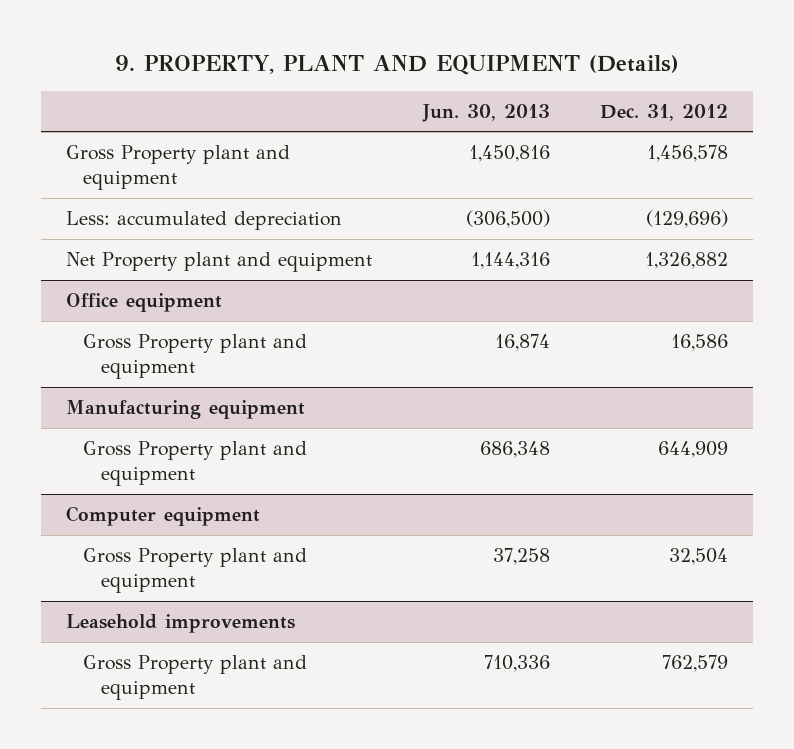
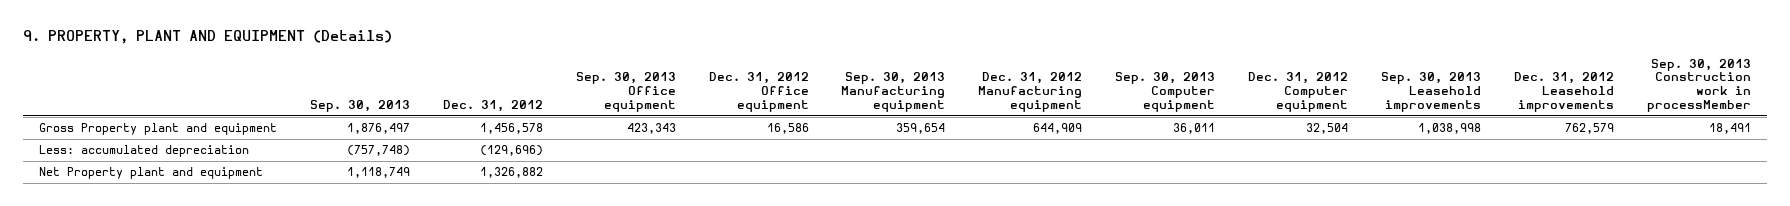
[421,103,550,122] Jun. 30, 2013 -> none
none -> [309,100,410,113] Sep. 30, 2013
none -> [575,72,676,113] Sep. 30, 2013 Office equipment
none -> [708,72,809,113] Dec. 31, 2012 Office equipment
none -> [841,72,946,113] Sep. 30, 2013 Manufacturing equipment
none -> [978,72,1083,113] Dec. 31, 2012 Manufacturing equipment
none -> [1115,72,1216,113] Sep. 30, 2013 Computer equipment
none -> [1247,72,1348,113] Dec. 31, 2012 Computer equipment
none -> [1380,72,1481,113] Sep. 30, 2013 Leasehold improvements
none -> [1513,72,1614,113] Dec. 31, 2012 Leasehold improvements
none -> [1646,58,1751,113] Sep. 30, 2013 Construction work in processMember
[66,293,223,313] Office equipment -> none
[83,334,308,380] Gross Property plant and equipment -> none
[66,400,306,420] Manufacturing equipment -> none
[83,441,308,487] Gross Property plant and equipment -> none
[66,506,261,527] Computer equipment -> none
[83,548,308,594] Gross Property plant and equipment -> none
[66,614,296,634] Leasehold improvements -> none
[83,655,308,701] Gross Property plant and equipment -> none

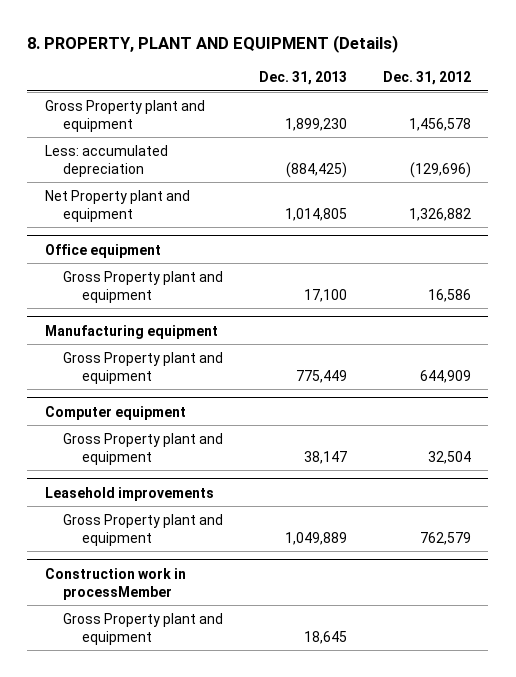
[22,29,392,44] 9. PROPERTY, PLANT AND EQUIPMENT (Details) -> [27,35,399,54] 8. PROPERTY, PLANT AND EQUIPMENT (Details)
[309,100,410,113] Sep. 30, 2013 -> none
[575,72,676,113] Sep. 30, 2013 Office equipment -> none
[708,72,809,113] Dec. 31, 2012 Office equipment -> none
[841,72,946,113] Sep. 30, 2013 Manufacturing equipment -> none
[978,72,1083,113] Dec. 31, 2012 Manufacturing equipment -> none
[1115,72,1216,113] Sep. 30, 2013 Computer equipment -> none
[1247,72,1348,113] Dec. 31, 2012 Computer equipment -> none
[1380,72,1481,113] Sep. 30, 2013 Leasehold improvements -> none
[1513,72,1614,113] Dec. 31, 2012 Leasehold improvements -> none
[1646,58,1751,113] Sep. 30, 2013 Construction work in processMember -> none
none -> [259,71,348,86] Dec. 31, 2013
none -> [45,243,162,258] Office equipment
none -> [63,270,224,303] Gross Property plant and equipment
none -> [45,324,219,339] Manufacturing equipment
none -> [63,351,224,384] Gross Property plant and equipment
none -> [45,405,187,420] Computer equipment
none -> [63,432,224,465] Gross Property plant and equipment
none -> [45,486,215,501] Leasehold improvements
none -> [63,513,224,546] Gross Property plant and equipment
none -> [45,567,187,600] Construction work in processMember
none -> [63,612,224,645] Gross Property plant and equipment

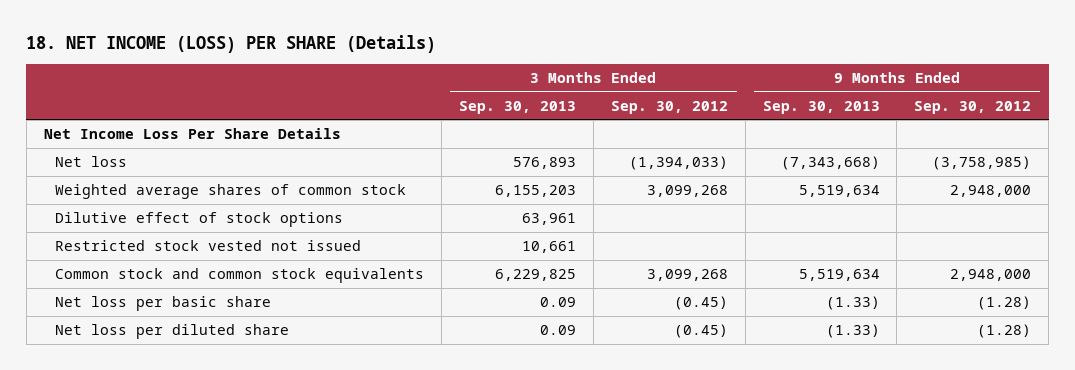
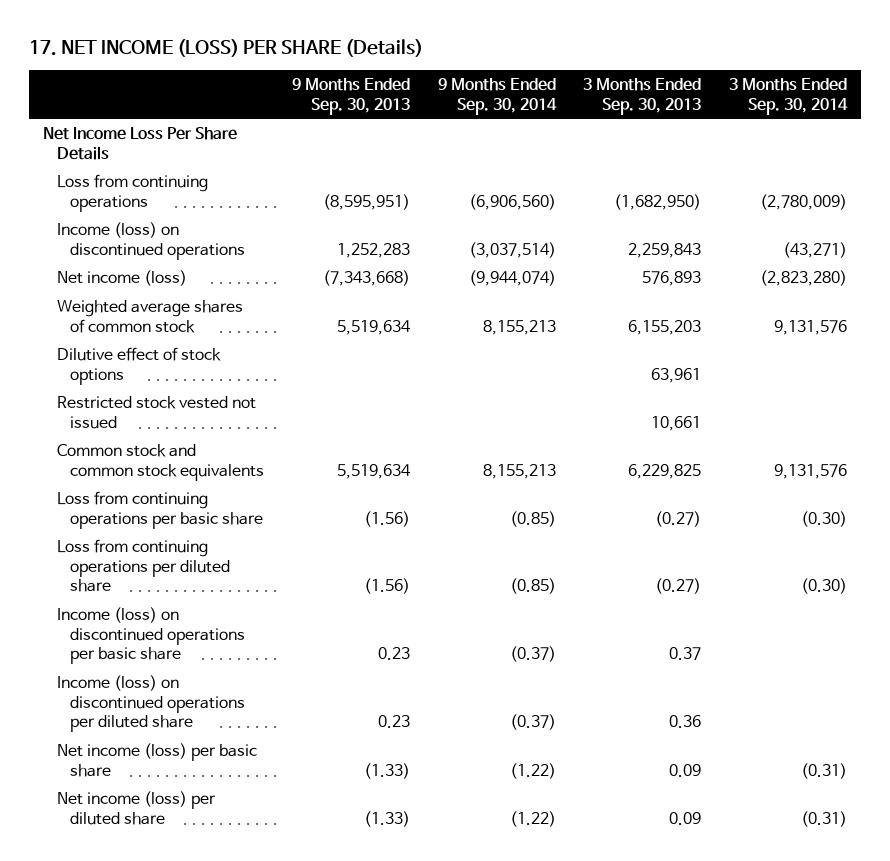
[26,34,437,53] 18. NET INCOME (LOSS) PER SHARE (Details) -> [29,38,424,57] 17. NET INCOME (LOSS) PER SHARE (Details)
[610,100,728,114] Sep. 30, 2012 -> none
[914,100,1032,114] Sep. 30, 2012 -> none
none -> [437,77,557,115] 9 Months Ended Sep. 30, 2014
none -> [728,77,848,115] 3 Months Ended Sep. 30, 2014
none -> [56,174,208,212] Loss from continuing operations
none -> [56,222,246,260] Income (loss) on discontinued operations
[55,156,128,168] Net loss -> [56,270,187,287] Net income (loss)
none -> [56,491,264,529] Loss from continuing operations per basic share
none -> [56,539,231,593] Loss from continuing operations per diluted share
none -> [56,607,246,665] Income (loss) on discontinued operations per basic share
none -> [56,675,246,733] Income (loss) on discontinued operations per diluted share
[55,296,272,312] Net loss per basic share -> [56,743,257,777] Net income (loss) per basic share
[55,324,290,340] Net loss per diluted share -> [56,791,216,825] Net income (loss) per diluted share

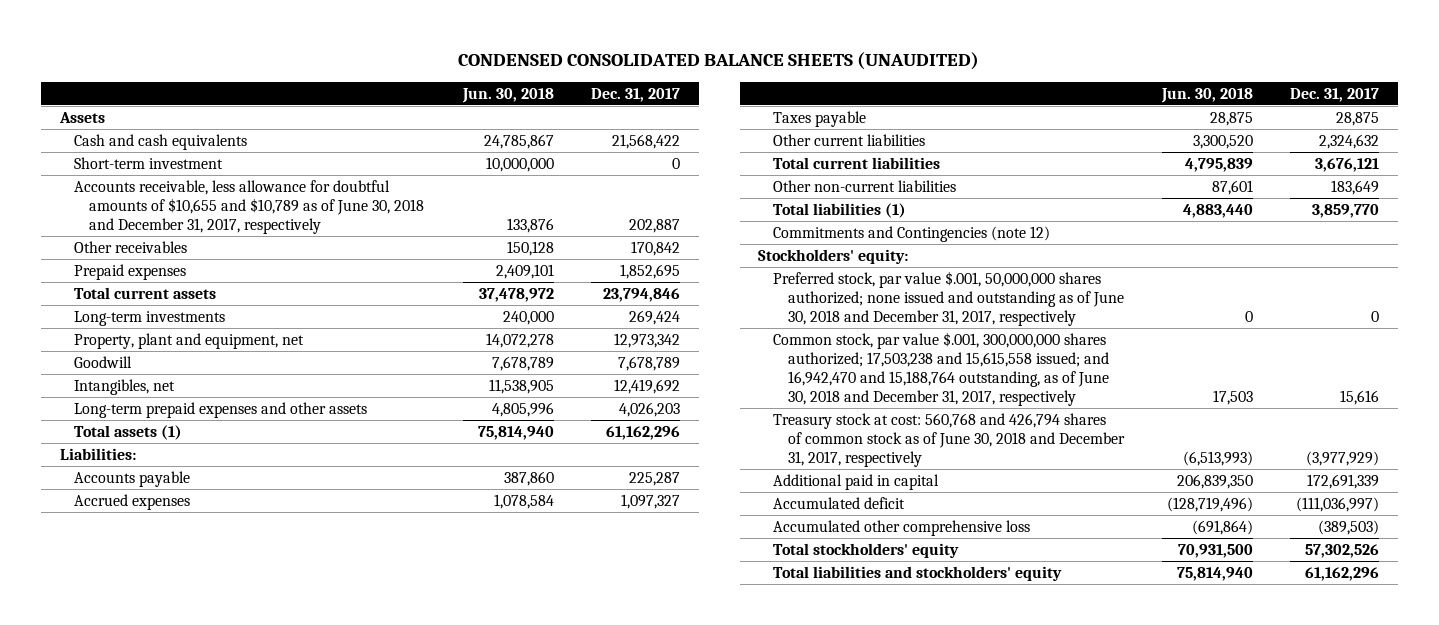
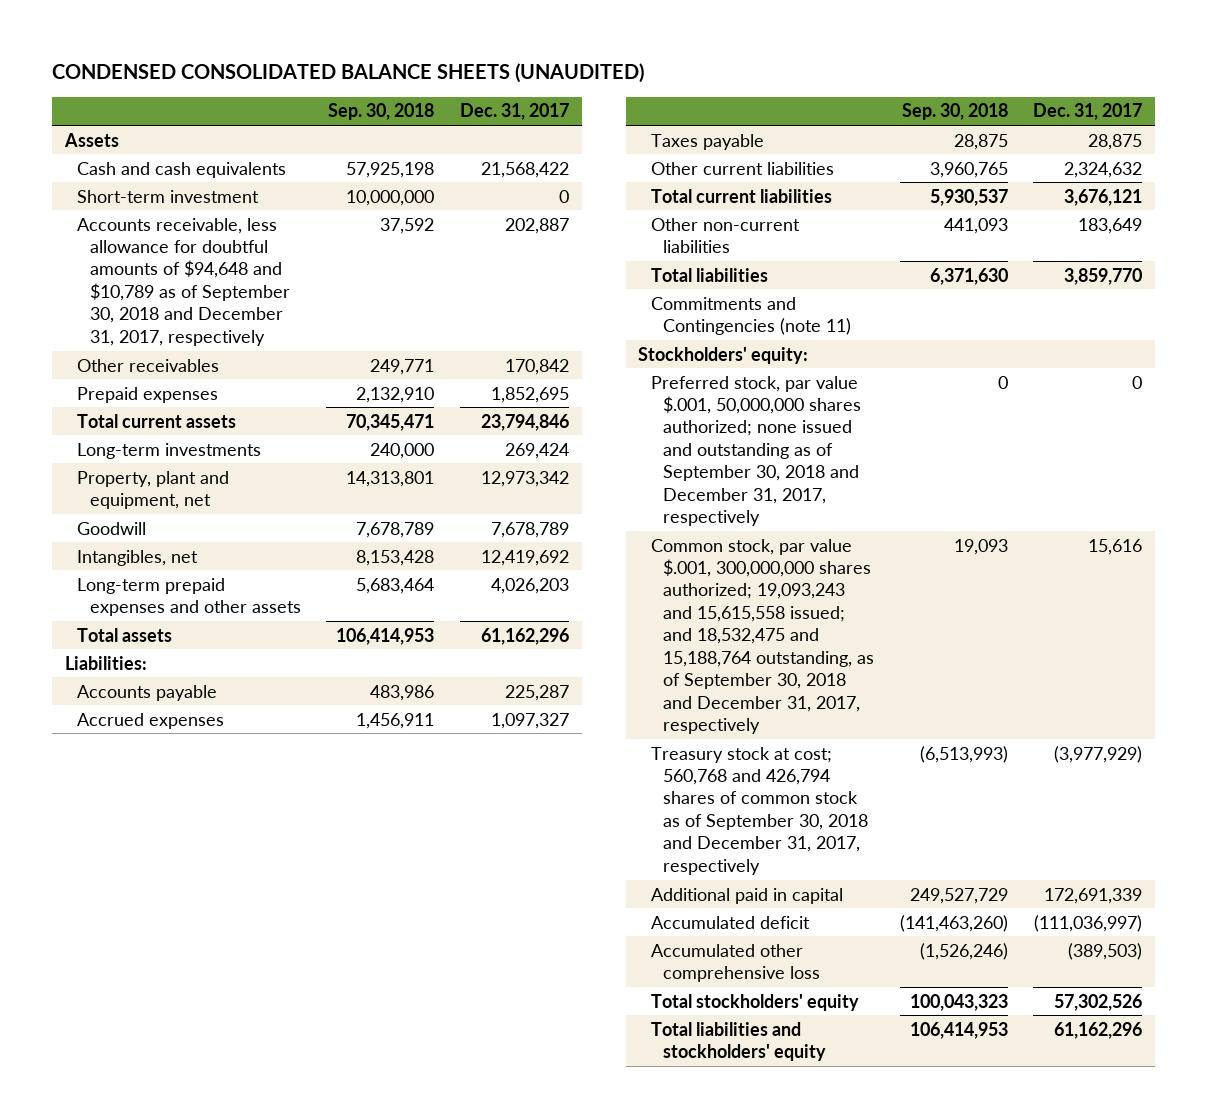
[461,87,554,103] Jun. 30, 2018 -> none
none -> [328,103,435,121] Sep. 30, 2018
[74,179,424,235] Accounts receivable, less allowance for doubtful amounts of $10,655 and $10,789 as of June 30, 2018 and December 31, 2017, respectively -> [77,217,290,346] Accounts receivable, less allowance for doubtful amounts of $94,648 and $10,789 as of September 30, 2018 and December 31, 2017, respectively
[74,424,183,440] Total assets (1) -> [77,627,173,642] Total assets
[773,202,907,218] Total liabilities (1) -> [650,267,768,282] Total liabilities
[773,225,1051,242] Commitments and Contingencies (note 12) -> [650,296,852,335] Commitments and Contingencies (note 11)
[773,270,1124,327] Preferred stock, par value $.001, 50,000,000 shares authorized; none issued and outstanding as of June 30, 2018 and December 31, 2017, respectively -> [650,375,862,527] Preferred stock, par value $.001, 50,000,000 shares authorized; none issued and outstanding as of September 30, 2018 and December 31, 2017, respectively
[773,331,1109,407] Common stock, par value $.001, 300,000,000 shares authorized; 17,503,238 and 15,615,558 issued; and 16,942,470 and 15,188,764 outstanding, as of June 30, 2018 and December 31, 2017, respectively -> [650,538,875,735] Common stock, par value $.001, 300,000,000 shares authorized; 19,093,243 and 15,615,558 issued; and 18,532,475 and 15,188,764 outstanding, as of September 30, 2018 and December 31, 2017, respectively
[773,412,1125,468] Treasury stock at cost: 560,768 and 426,794 shares of common stock as of June 30, 2018 and December 31, 2017, respectively -> [650,746,869,875] Treasury stock at cost; 560,768 and 426,794 shares of common stock as of September 30, 2018 and December 31, 2017, respectively

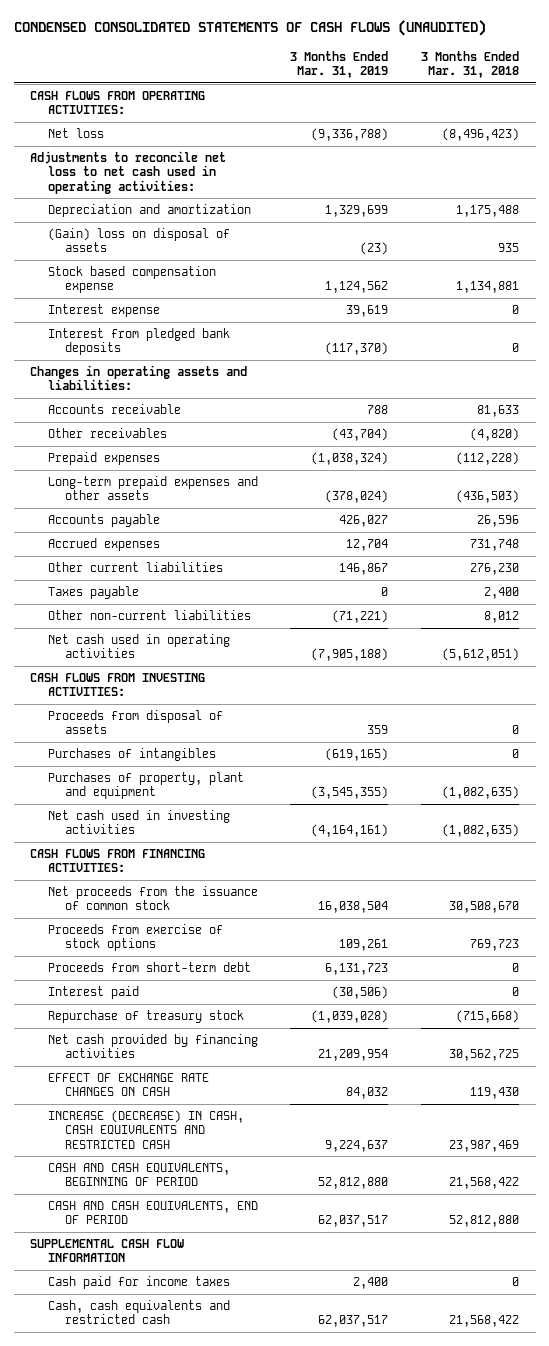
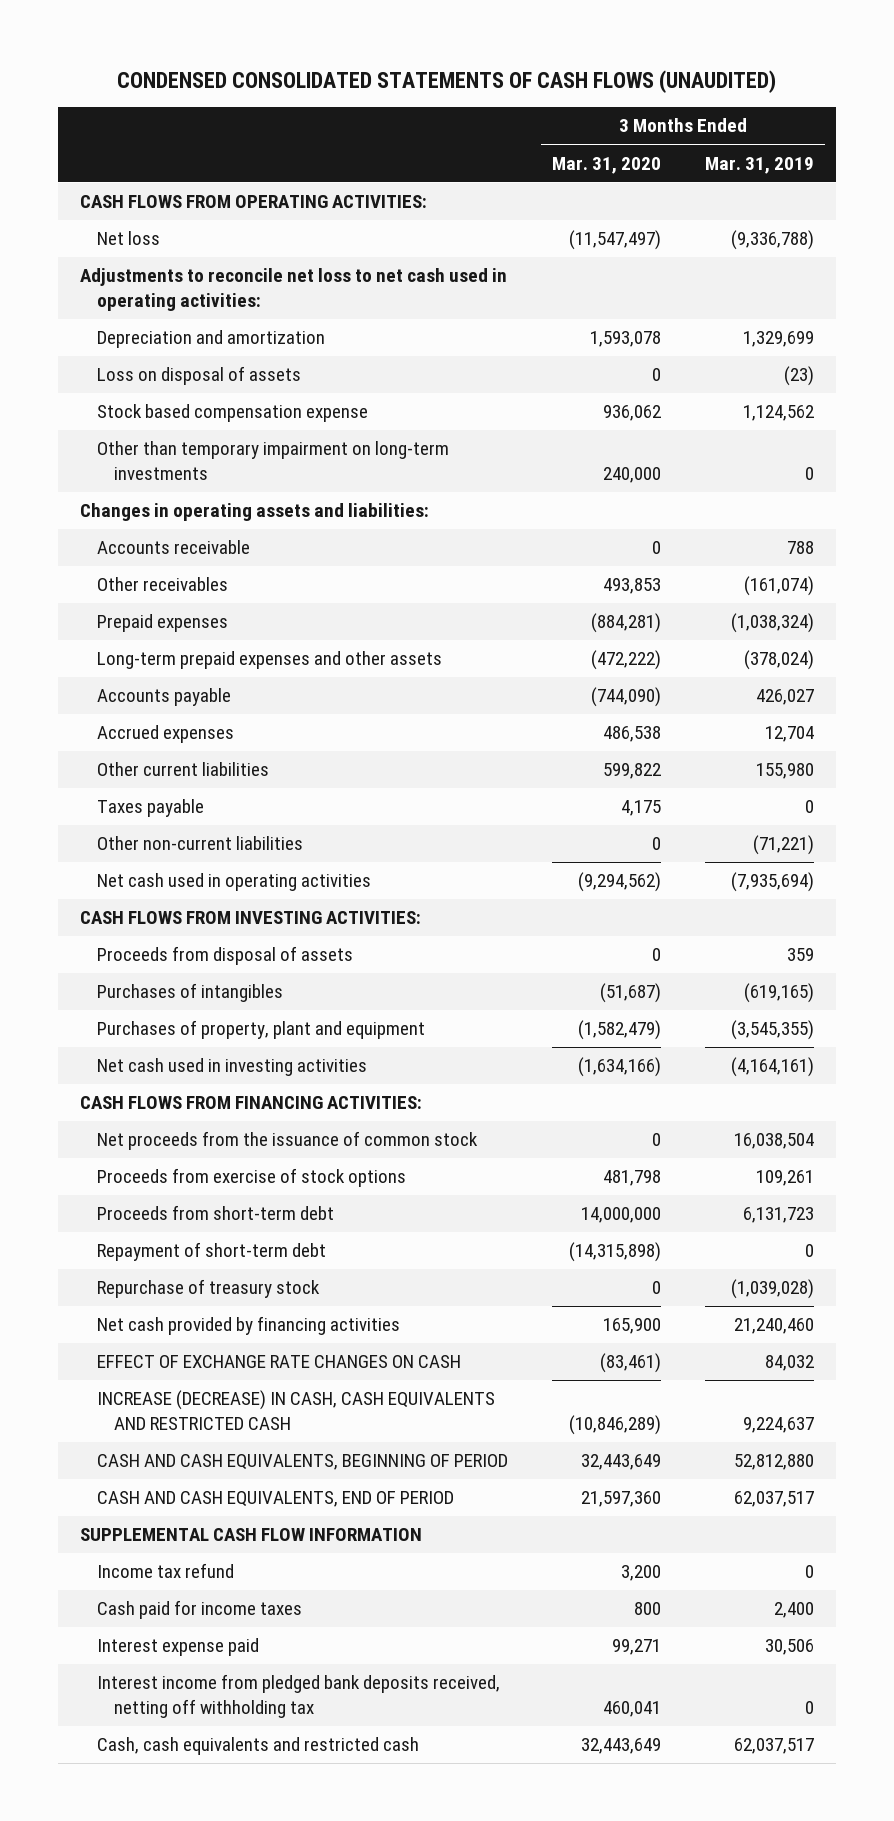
[421,50,520,78] 3 Months Ended Mar. 31, 2018 -> none
none -> [552,156,662,174] Mar. 31, 2020
[47,228,230,253] (Gain) loss on disposal of assets -> [97,366,302,386] Loss on disposal of assets
[47,304,160,318] Interest expense -> none
[47,328,230,356] Interest from pledged bank deposits -> none
none -> [97,441,450,480] Other than temporary impairment on long-term investments
[332,428,389,442] (43,704) -> [743,576,814,597] (161,074)
[339,563,389,576] 146,867 -> [755,763,814,780] 155,980
[311,648,389,662] (7,905,188) -> [730,872,814,893] (7,935,694)
[47,986,139,1000] Interest paid -> none
none -> [97,1242,327,1262] Repayment of short-term debt
[318,1049,389,1062] 21,209,954 -> [733,1318,814,1335] 21,240,460
none -> [97,1563,235,1579] Income tax refund
none -> [97,1638,260,1657] Interest expense paid
none -> [97,1674,501,1718] Interest income from pledged bank deposits received, netting off withholding tax

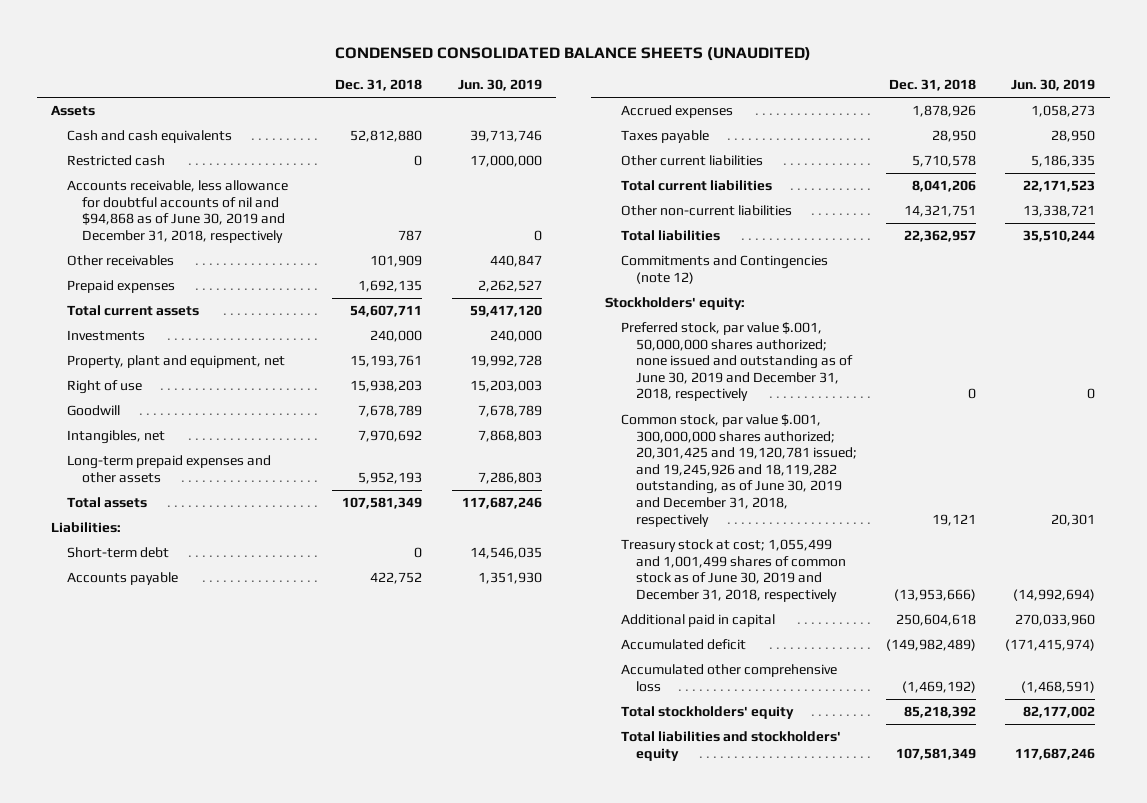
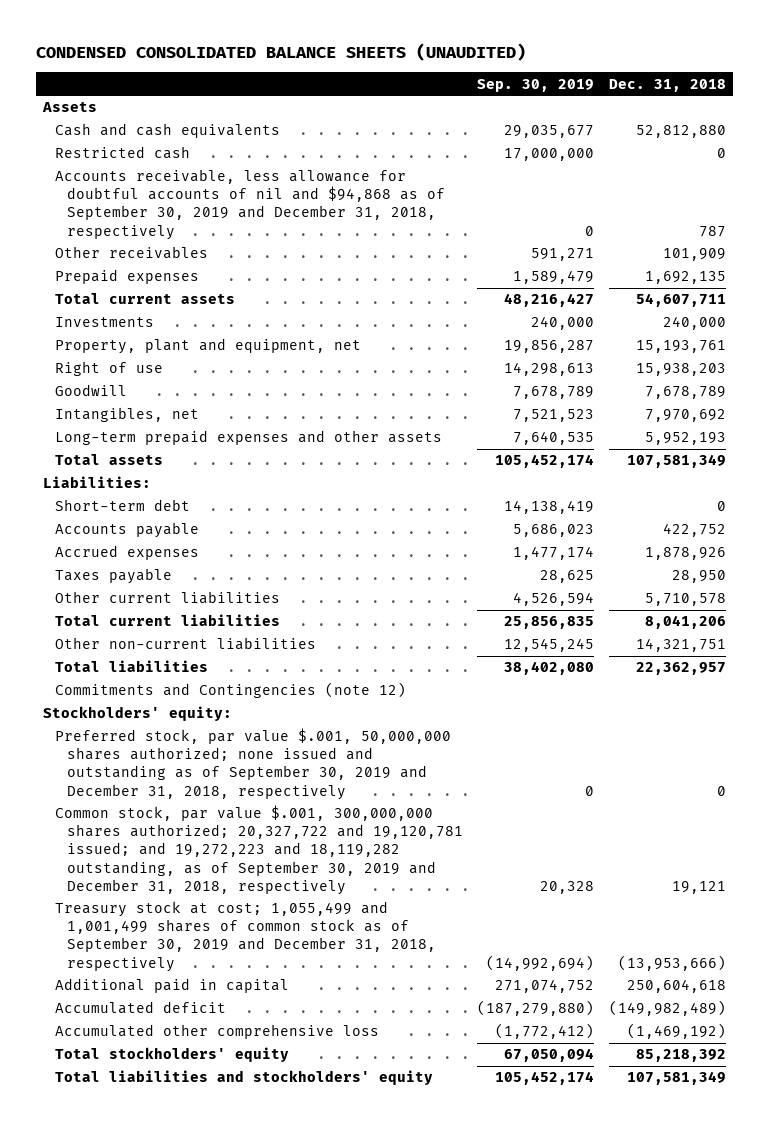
[457,79,542,92] Jun. 30, 2019 -> none
none -> [477,78,595,92] Sep. 30, 2019
[66,180,288,243] Accounts receivable, less allowance for doubtful accounts of nil and $94,868 as of June 30, 2019 and December 31, 2018, respectively -> [55,169,445,240] Accounts receivable, less allowance for doubtful accounts of nil and $94,868 as of September 30, 2019 and December 31, 2018, respectively
[620,322,853,402] Preferred stock, par value $.001, 50,000,000 shares authorized; none issued and outstanding as of June 30, 2019 and December 31, 2018, respectively -> [55,728,452,800] Preferred stock, par value $.001, 50,000,000 shares authorized; none issued and outstanding as of September 30, 2019 and December 31, 2018, respectively
[620,414,857,527] Common stock, par value $.001, 300,000,000 shares authorized; 20,301,425 and 19,120,781 issued; and 19,245,926 and 18,119,282 outstanding, as of June 30, 2019 and December 31, 2018, respectively -> [55,805,463,895] Common stock, par value $.001, 300,000,000 shares authorized; 20,327,722 and 19,120,781 issued; and 19,272,223 and 18,119,282 outstanding, as of September 30, 2019 and December 31, 2018, respectively
[620,539,846,602] Treasury stock at cost; 1,055,499 and 1,001,499 shares of common stock as of June 30, 2019 and December 31, 2018, respectively -> [55,901,436,972] Treasury stock at cost; 1,055,499 and 1,001,499 shares of common stock as of September 30, 2019 and December 31, 2018, respectively

